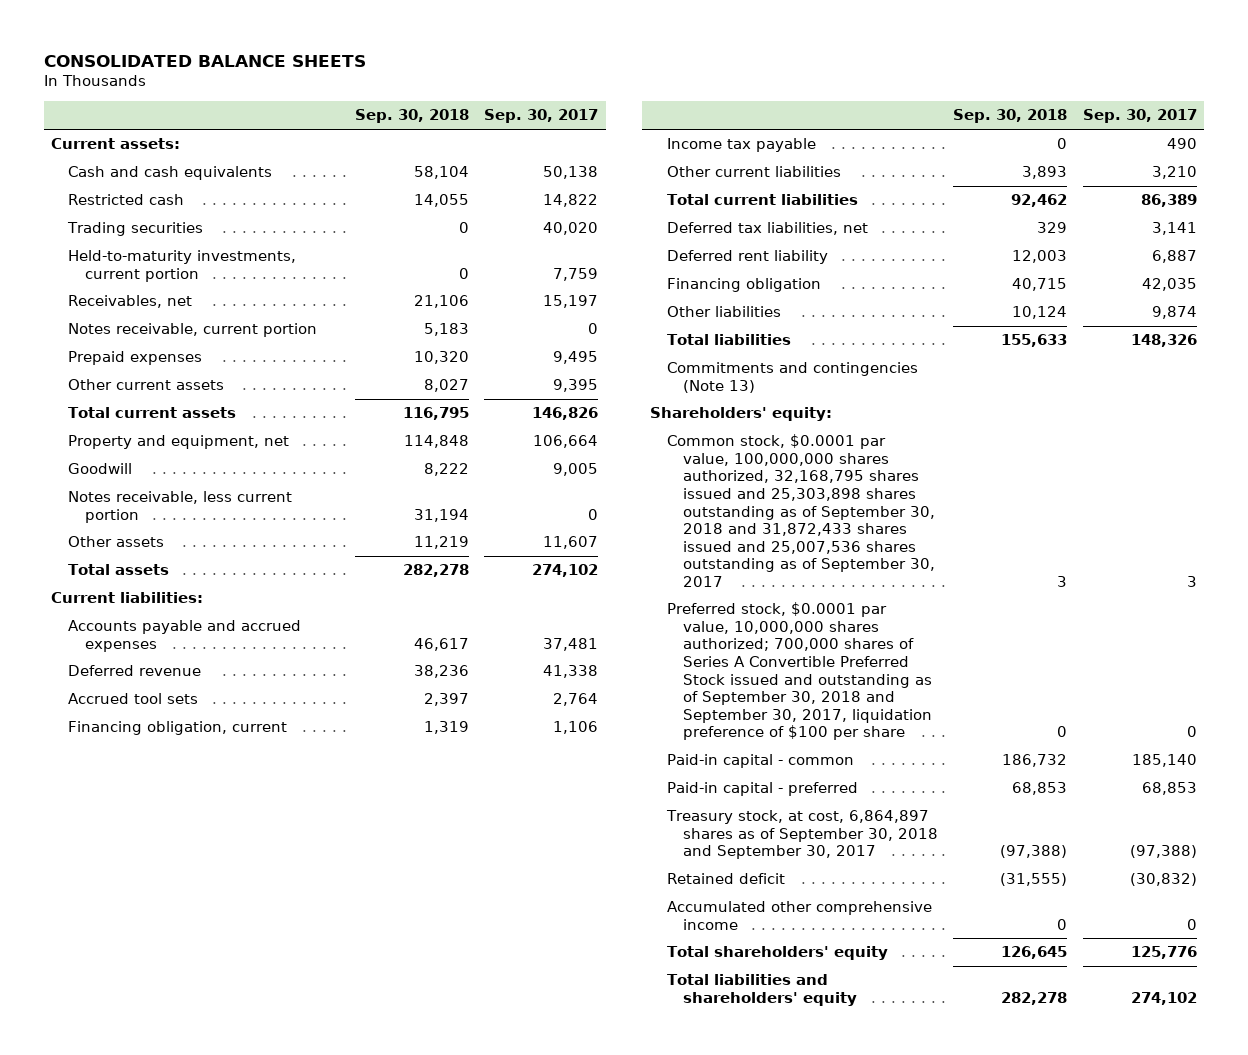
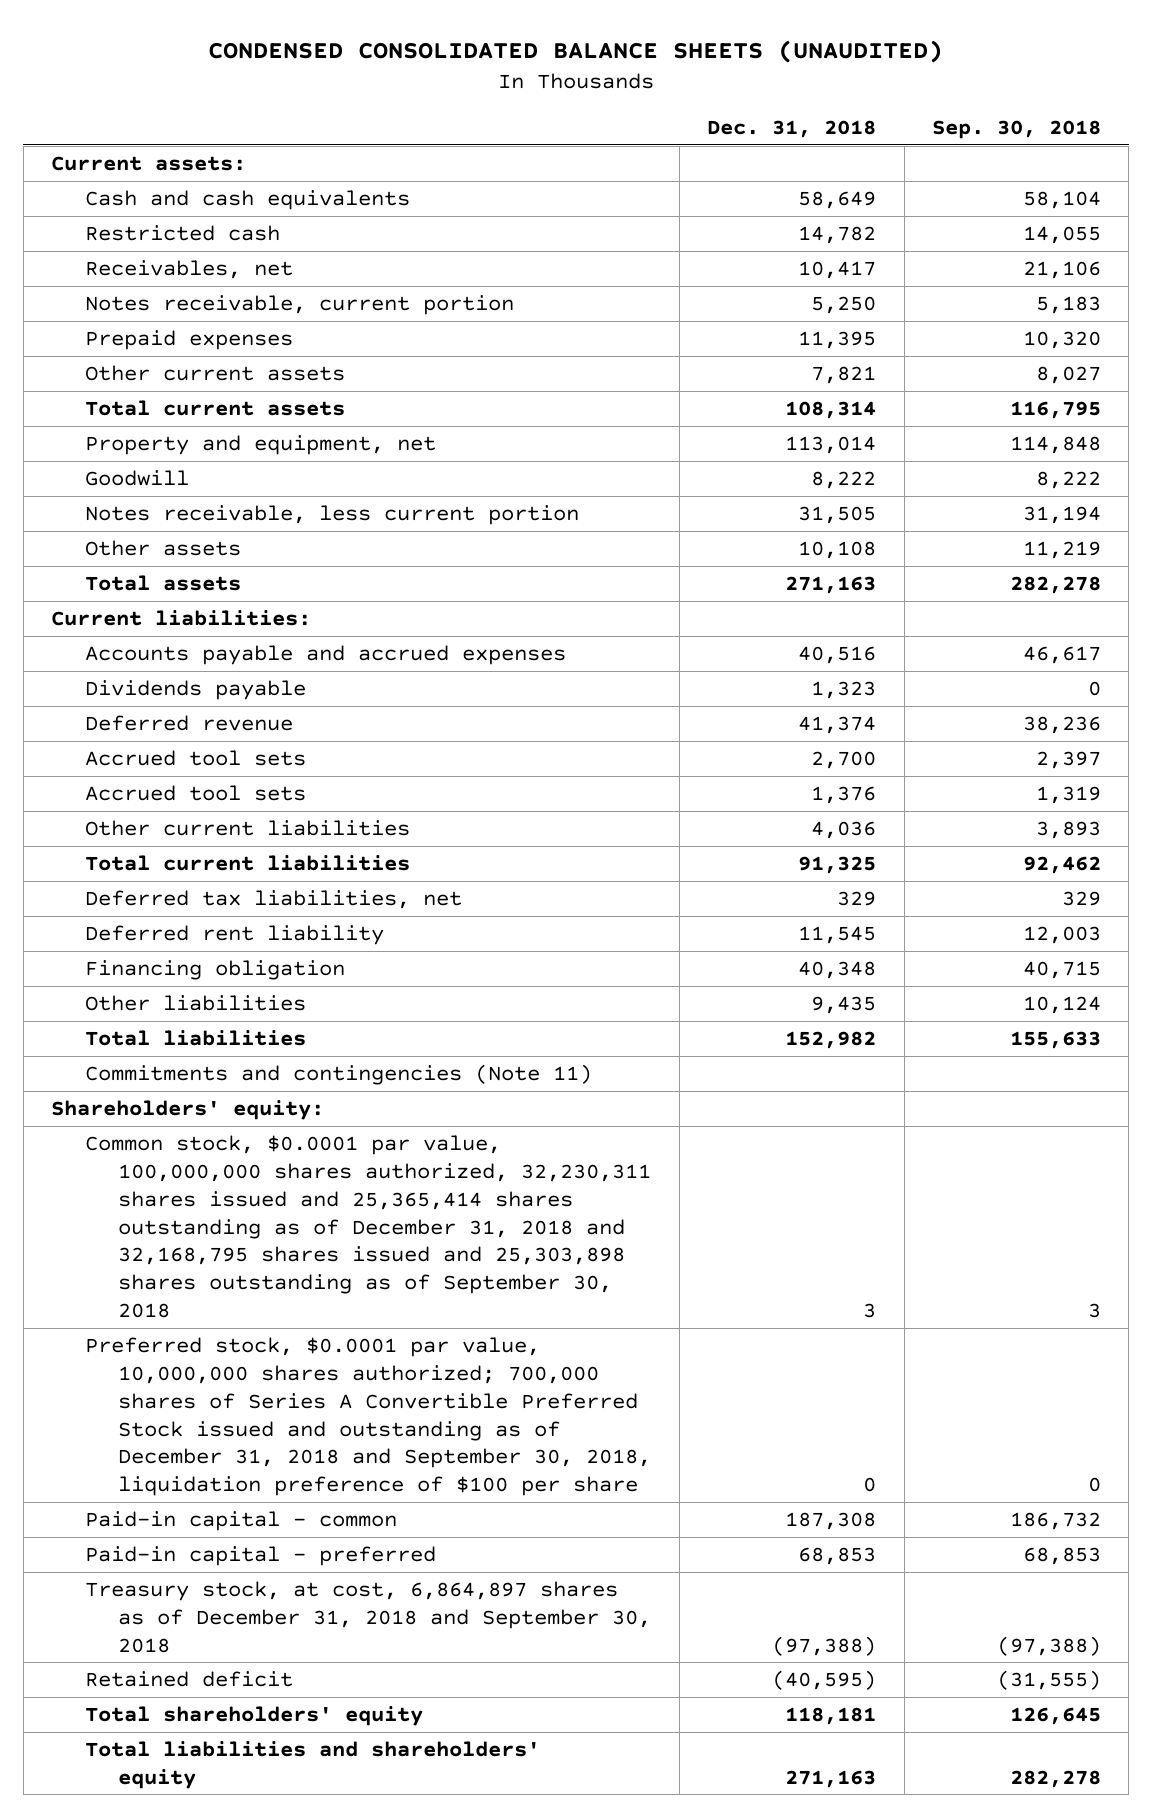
[43,54,366,67] CONSOLIDATED BALANCE SHEETS -> [208,39,944,63] CONDENSED CONSOLIDATED BALANCE SHEETS (UNAUDITED)
[484,109,599,124] Sep. 30, 2017 -> none
none -> [707,119,877,138] Dec. 31, 2018
[67,222,204,237] Trading securities -> none
[68,250,297,282] Held-to-maturity investments, current portion -> none
none -> [84,679,306,700] Dividends payable
[666,138,816,153] Income tax payable -> none
[68,721,288,736] Financing obligation, current -> [84,784,306,801] Accrued tool sets
[666,362,918,393] Commitments and contingencies (Note 13) -> [84,1063,592,1085] Commitments and contingencies (Note 11)
[666,434,936,587] Common stock, $0.0001 par value, 100,000,000 shares authorized, 32,168,795 shares issued and 25,303,898 shares outstanding as of September 30, 2018 and 31,872,433 shares issued and 25,007,536 shares outstanding as of September 30, 2017 -> [84,1134,652,1319] Common stock, $0.0001 par value, 100,000,000 shares authorized, 32,230,311 shares issued and 25,365,414 shares outstanding as of December 31, 2018 and 32,168,795 shares issued and 25,303,898 shares outstanding as of September 30, 2018
[666,602,933,741] Preferred stock, $0.0001 par value, 10,000,000 shares authorized; 700,000 shares of Series A Convertible Preferred Stock issued and outstanding as of September 30, 2018 and September 30, 2017, liquidation preference of $100 per share -> [84,1336,652,1497] Preferred stock, $0.0001 par value, 10,000,000 shares authorized; 700,000 shares of Series A Convertible Preferred Stock issued and outstanding as of December 31, 2018 and September 30, 2018, liquidation preference of $100 per share
[665,810,939,860] Treasury stock, at cost, 6,864,897 shares as of September 30, 2018 and September 30, 2017 -> [84,1580,652,1653] Treasury stock, at cost, 6,864,897 shares as of December 31, 2018 and September 30, 2018
[666,901,932,930] Accumulated other comprehensive income -> none

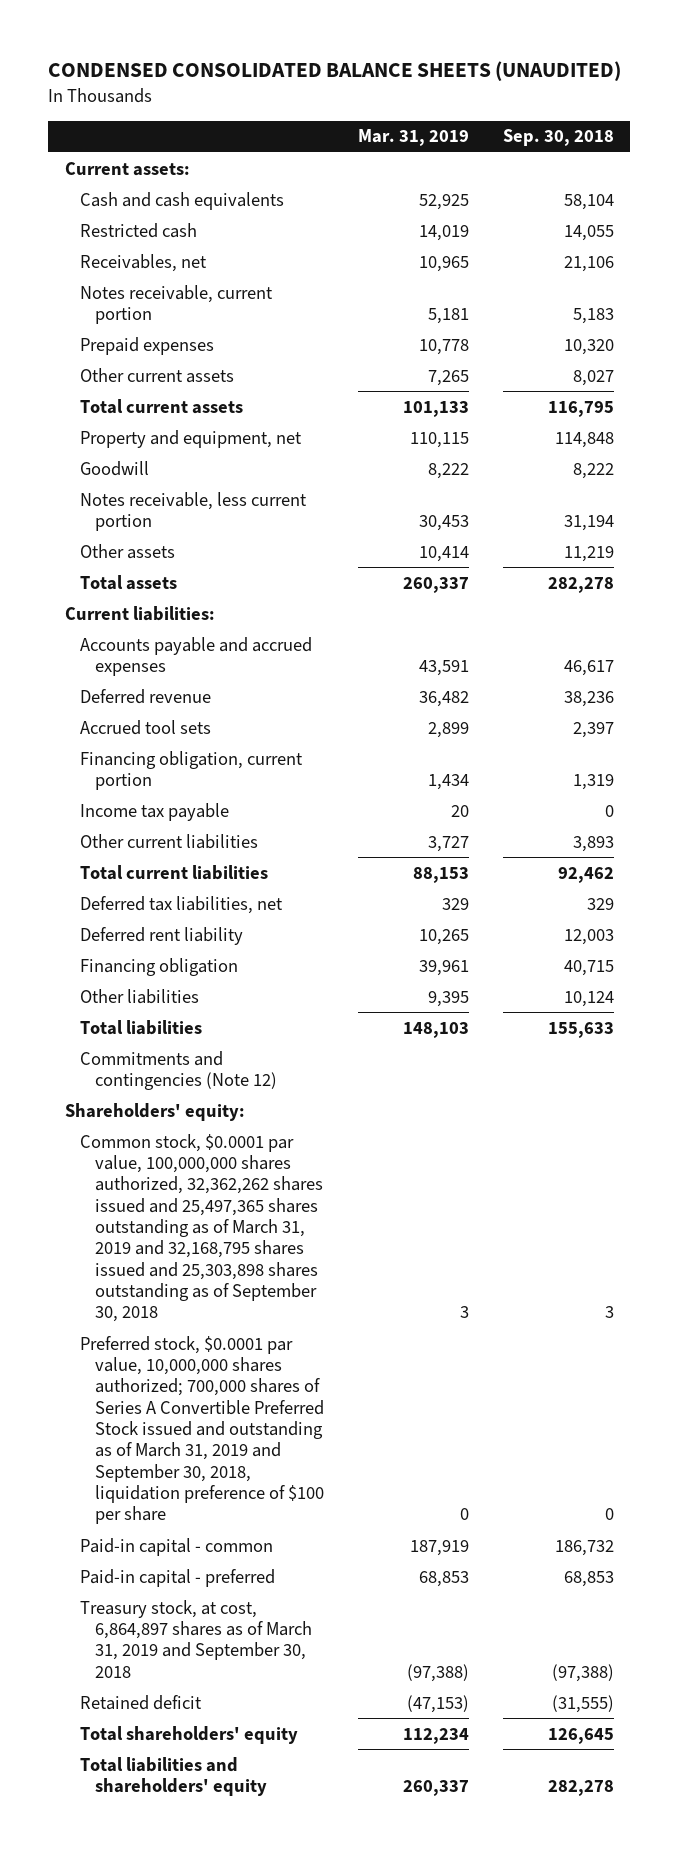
[707,119,877,138] Dec. 31, 2018 -> none
none -> [357,129,469,147] Mar. 31, 2019
[84,679,306,700] Dividends payable -> none
[84,784,306,801] Accrued tool sets -> [80,750,304,790] Financing obligation, current portion
none -> [80,802,230,821] Income tax payable
[84,1063,592,1085] Commitments and contingencies (Note 11) -> [80,1050,278,1090] Commitments and contingencies (Note 12)
[84,1134,652,1319] Common stock, $0.0001 par value, 100,000,000 shares authorized, 32,230,311 shares issued and 25,365,414 shares outstanding as of December 31, 2018 and 32,168,795 shares issued and 25,303,898 shares outstanding as of September 30, 2018 -> [80,1133,324,1323] Common stock, $0.0001 par value, 100,000,000 shares authorized, 32,362,262 shares issued and 25,497,365 shares outstanding as of March 31, 2019 and 32,168,795 shares issued and 25,303,898 shares outstanding as of September 30, 2018
[84,1336,652,1497] Preferred stock, $0.0001 par value, 10,000,000 shares authorized; 700,000 shares of Series A Convertible Preferred Stock issued and outstanding as of December 31, 2018 and September 30, 2018, liquidation preference of $100 per share -> [80,1335,325,1525] Preferred stock, $0.0001 par value, 10,000,000 shares authorized; 700,000 shares of Series A Convertible Preferred Stock issued and outstanding as of March 31, 2019 and September 30, 2018, liquidation preference of $100 per share
[84,1580,652,1653] Treasury stock, at cost, 6,864,897 shares as of December 31, 2018 and September 30, 2018 -> [80,1599,313,1678] Treasury stock, at cost, 6,864,897 shares as of March 31, 2019 and September 30, 2018

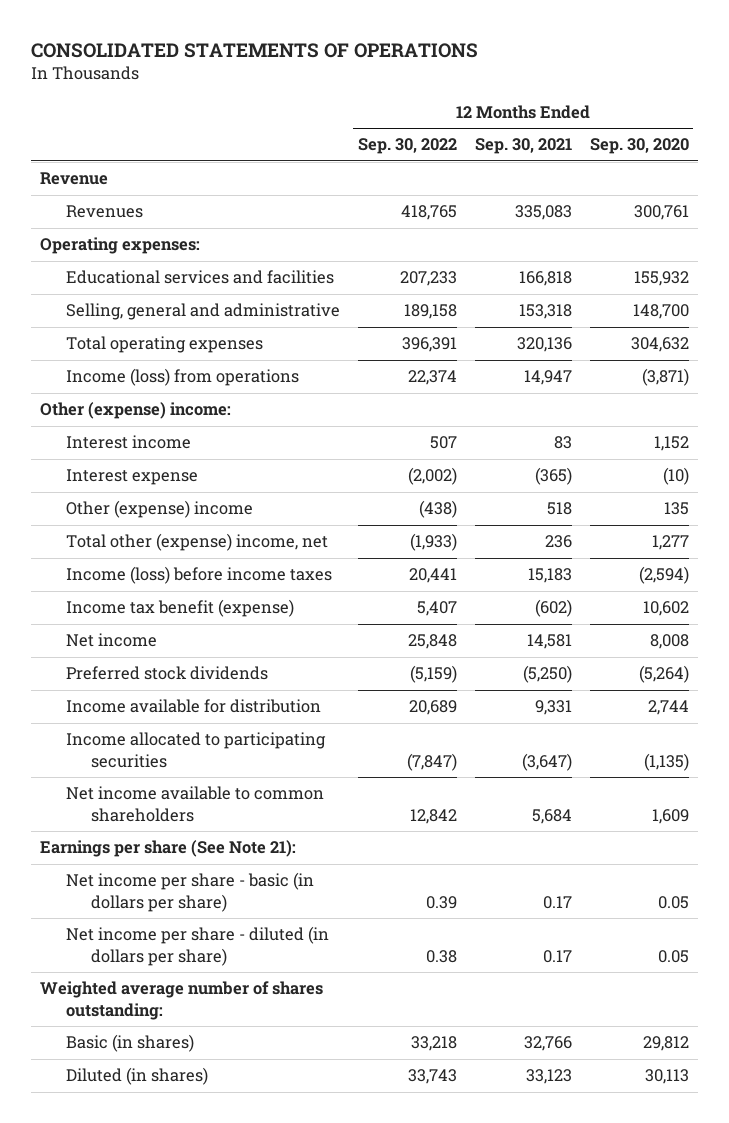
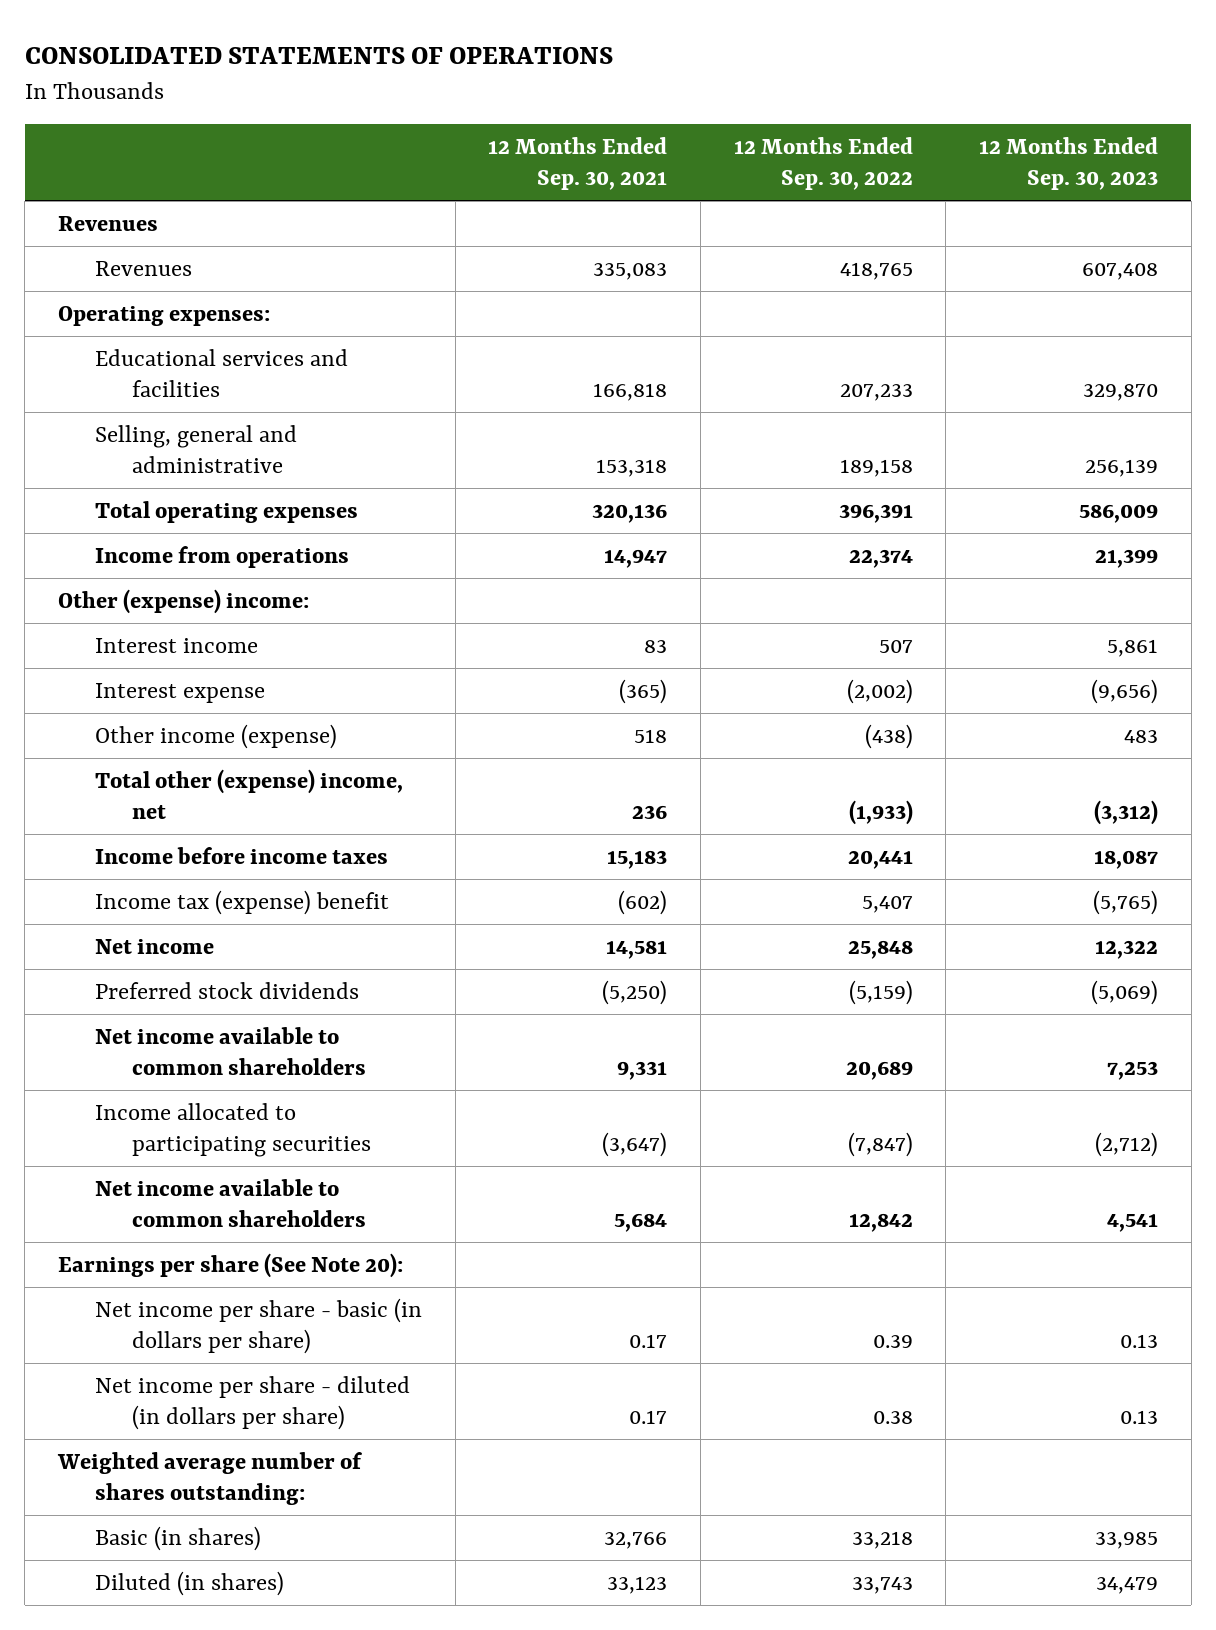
[589,138,689,155] Sep. 30, 2020 -> none
none -> [978,136,1158,191] 12 Months Ended Sep. 30, 2023
[40,172,109,186] Revenue -> [57,215,158,231] Revenues
[65,368,299,387] Income (loss) from operations -> [94,545,349,568] Income from operations
[65,500,253,519] Other (expense) income -> [94,723,337,749] Other income (expense)
[65,566,332,585] Income (loss) before income taxes -> [94,846,388,864] Income before income taxes
[65,599,294,618] Income tax benefit (expense) -> [94,889,389,915] Income tax (expense) benefit
[65,699,321,714] Income available for distribution -> [94,1026,367,1075] Net income available to common shareholders
[40,840,297,858] Earnings per share (See Note 21): -> [57,1252,403,1278] Earnings per share (See Note 20):

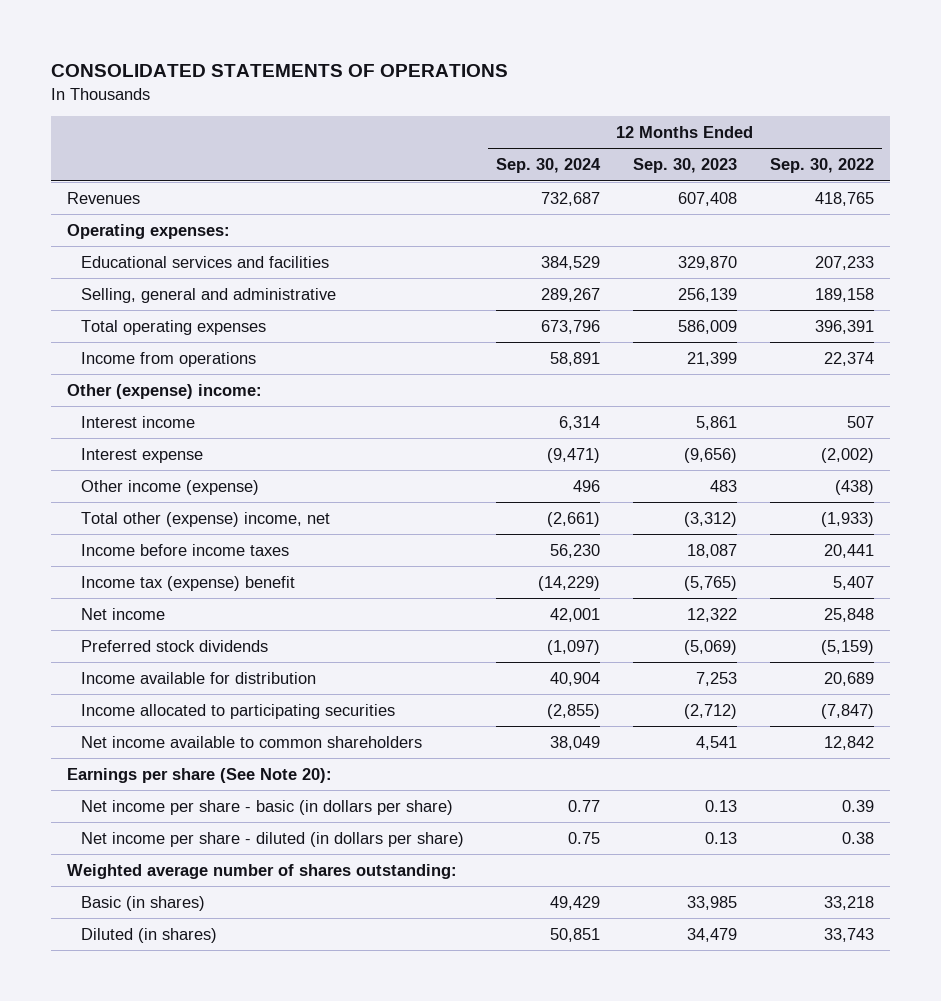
[488,136,668,191] 12 Months Ended Sep. 30, 2021 -> none
none -> [496,158,602,174] Sep. 30, 2024
[57,215,158,231] Revenues -> none
[94,1026,367,1075] Net income available to common shareholders -> [80,671,316,684] Income available for distribution

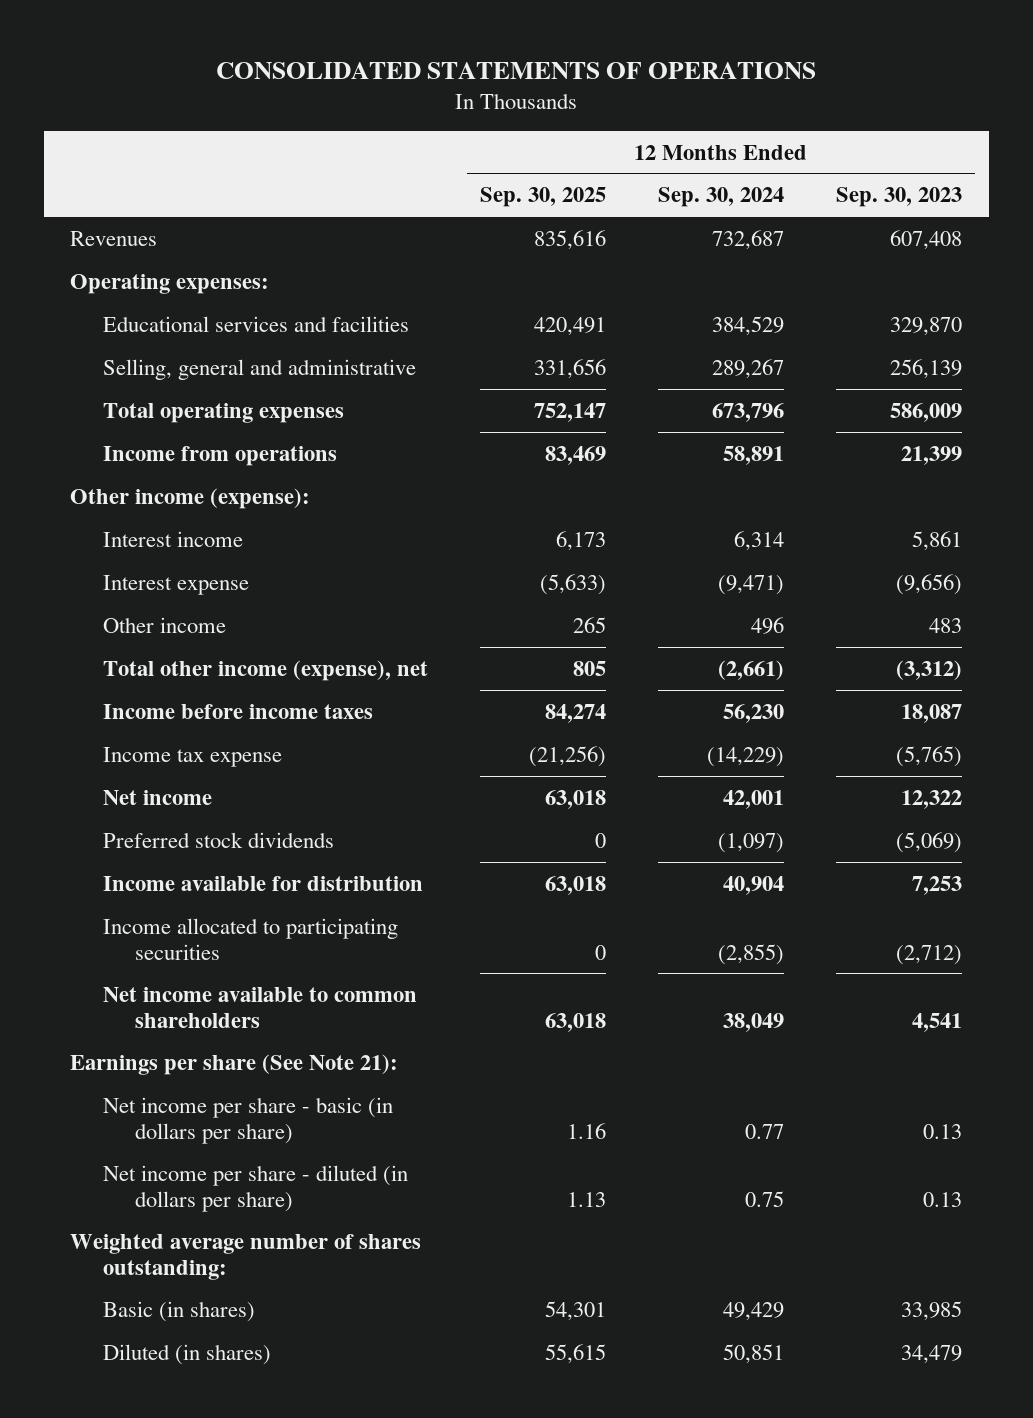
[769,158,874,174] Sep. 30, 2022 -> none
none -> [479,187,606,208] Sep. 30, 2025
[67,383,263,399] Other (expense) income: -> [70,487,311,509] Other income (expense):
[80,479,259,495] Other income (expense) -> [102,616,226,633] Other income
[80,511,330,527] Total other (expense) income, net -> [102,659,428,681] Total other income (expense), net
[80,575,295,591] Income tax (expense) benefit -> [102,746,282,767] Income tax expense
[67,767,333,783] Earnings per share (See Note 20): -> [70,1053,399,1075] Earnings per share (See Note 21):

